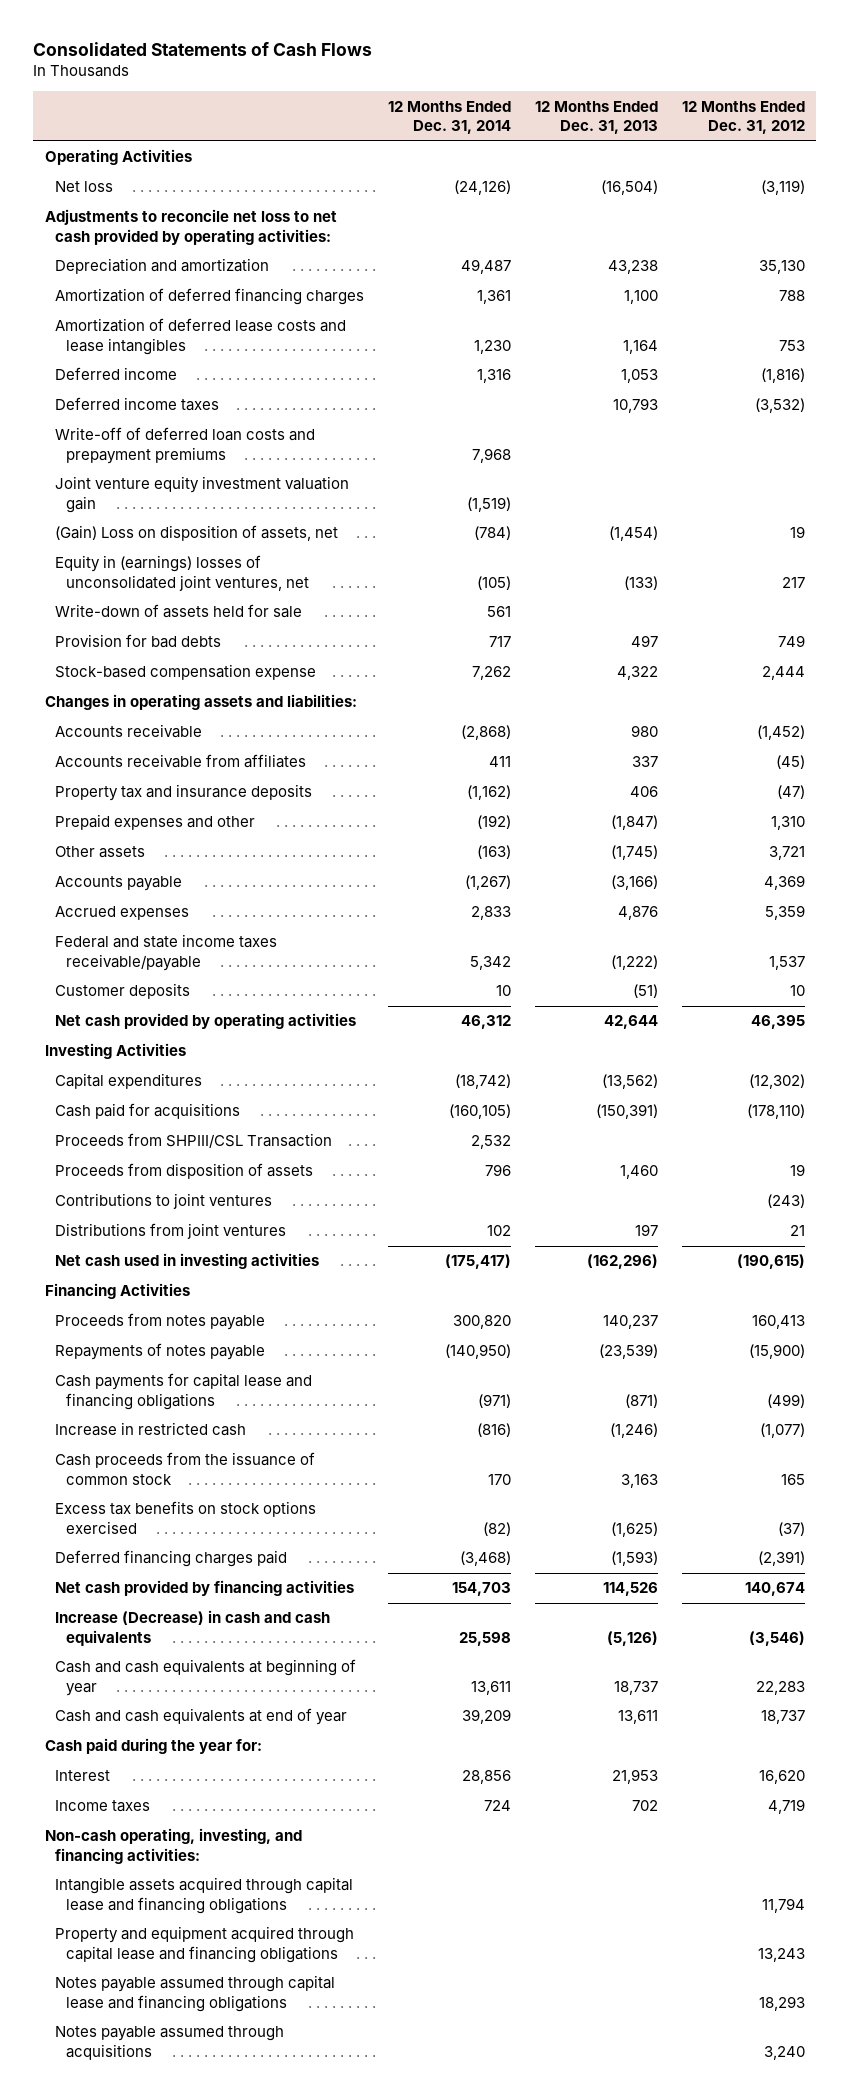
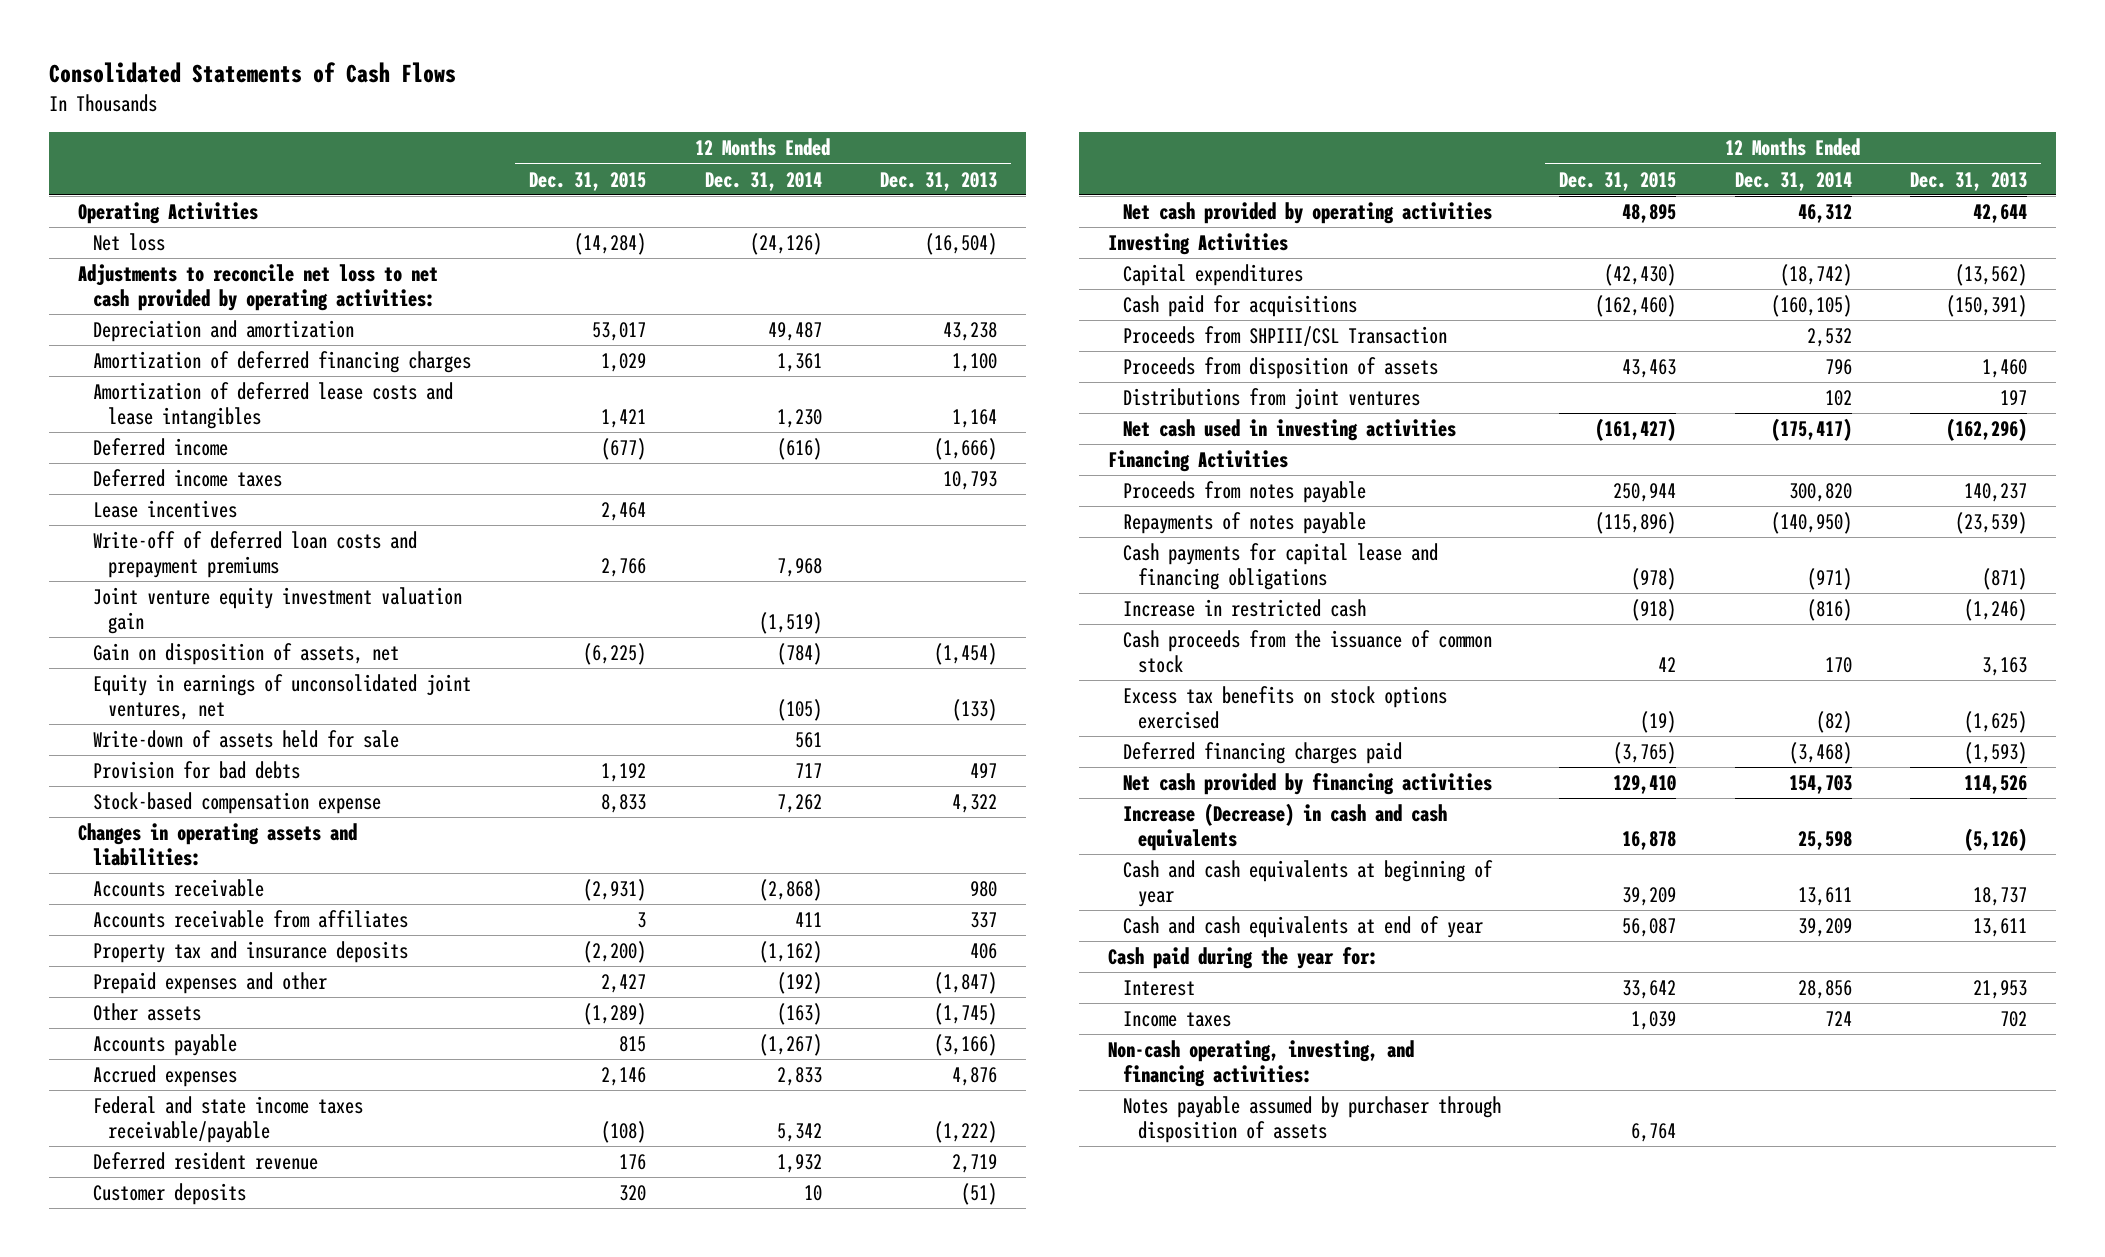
[681,100,805,135] 12 Months Ended Dec. 31, 2012 -> none
none -> [529,171,647,191] Dec. 31, 2015
[477,369,512,384] 1,316 -> [776,438,822,461] (616)
[620,369,658,384] 1,053 -> [933,438,997,461] (1,666)
none -> [93,500,238,519] Lease incentives
[55,525,339,542] (Gain) Loss on disposition of assets, net -> [93,643,400,666] Gain on disposition of assets, net
[55,555,310,591] Equity in (earnings) losses of unconsolidated joint ventures, net -> [93,674,472,721] Equity in earnings of unconsolidated joint ventures, net
none -> [93,1152,319,1171] Deferred resident revenue
[55,1193,273,1210] Contributions to joint ventures -> none
[55,1877,354,1914] Intangible assets acquired through capital lease and financing obligations -> none
[55,1926,355,1963] Property and equipment acquired through capital lease and financing obligations -> none
[55,1975,336,2012] Notes payable assumed through capital lease and financing obligations -> none
[55,2026,285,2060] Notes payable assumed through acquisitions -> none
none -> [1123,1096,1502,1144] Notes payable assumed by purchaser through disposition of assets

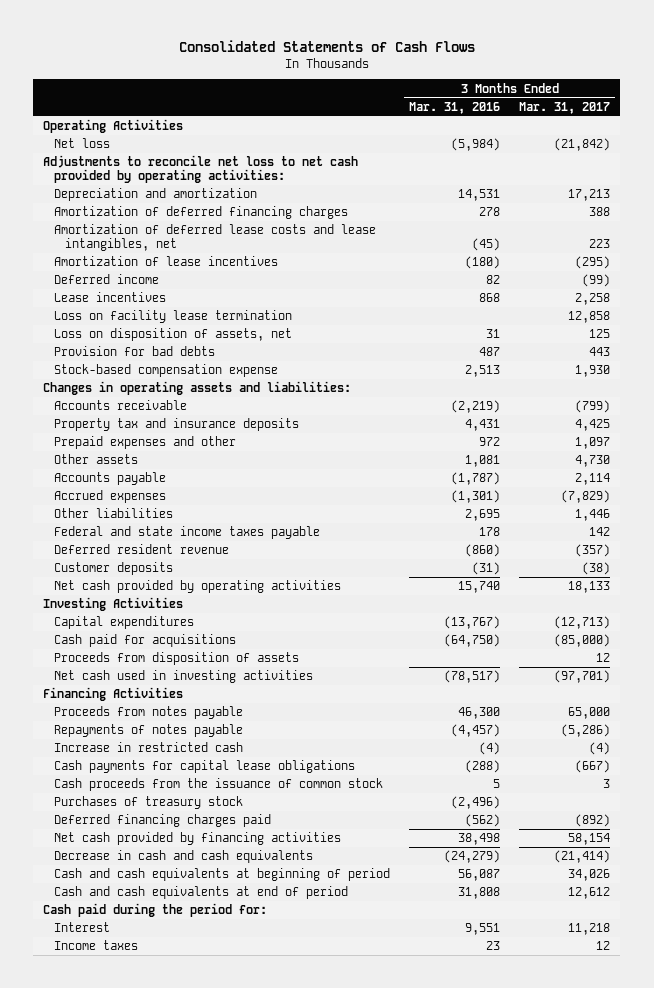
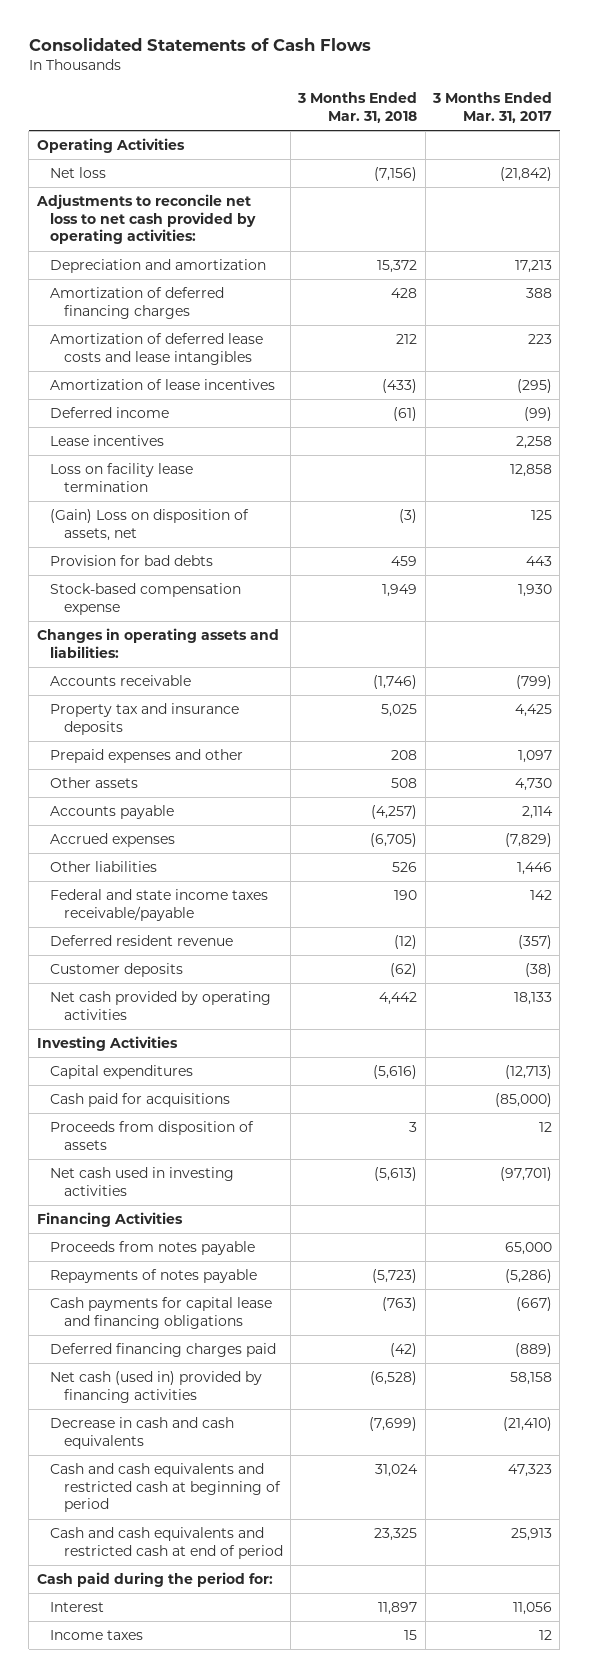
[409,101,501,114] Mar. 31, 2016 -> none
none -> [297,92,418,123] 3 Months Ended Mar. 31, 2018
[54,224,377,251] Amortization of deferred lease costs and lease intangibles, net -> [50,333,264,365] Amortization of deferred lease costs and lease intangibles
[54,328,293,342] Loss on disposition of assets, net -> [50,509,250,541] (Gain) Loss on disposition of assets, net
[54,526,321,540] Federal and state income taxes payable -> [50,889,269,921] Federal and state income taxes receivable/payable
[54,742,244,753] Increase in restricted cash -> none
[54,778,384,792] Cash proceeds from the issuance of common stock -> none
[54,796,244,810] Purchases of treasury stock -> none
[54,760,356,774] Cash payments for capital lease obligations -> [50,1297,273,1329] Cash payments for capital lease and financing obligations
[575,814,611,828] (892) -> [514,1343,552,1358] (889)
[54,832,342,846] Net cash provided by financing activities -> [50,1371,263,1403] Net cash (used in) provided by financing activities
[568,833,611,846] 58,154 -> [509,1372,552,1386] 58,158
[554,850,611,864] (21,414) -> [502,1417,552,1432] (21,410)
[54,868,391,882] Cash and cash equivalents at beginning of period -> [50,1463,281,1513] Cash and cash equivalents and restricted cash at beginning of period
[568,869,611,882] 34,026 -> [507,1464,552,1478] 47,323
[54,886,349,900] Cash and cash equivalents at end of period -> [50,1527,283,1559] Cash and cash equivalents and restricted cash at end of period
[568,887,611,900] 12,612 -> [510,1528,552,1542] 25,913
[568,923,611,936] 11,218 -> [512,1602,552,1616] 11,056

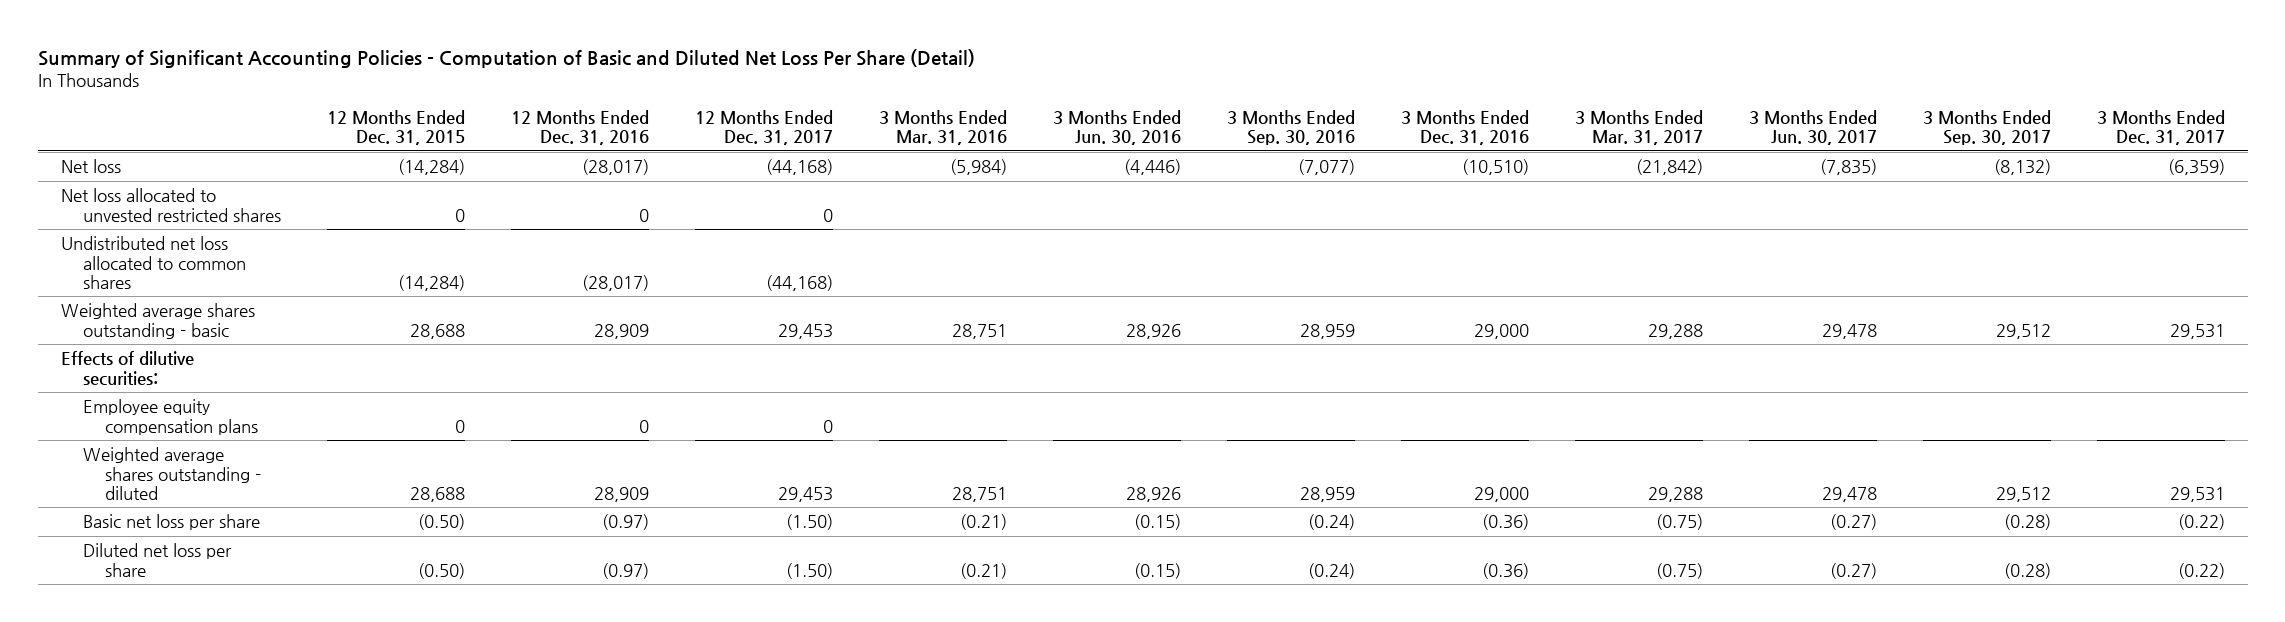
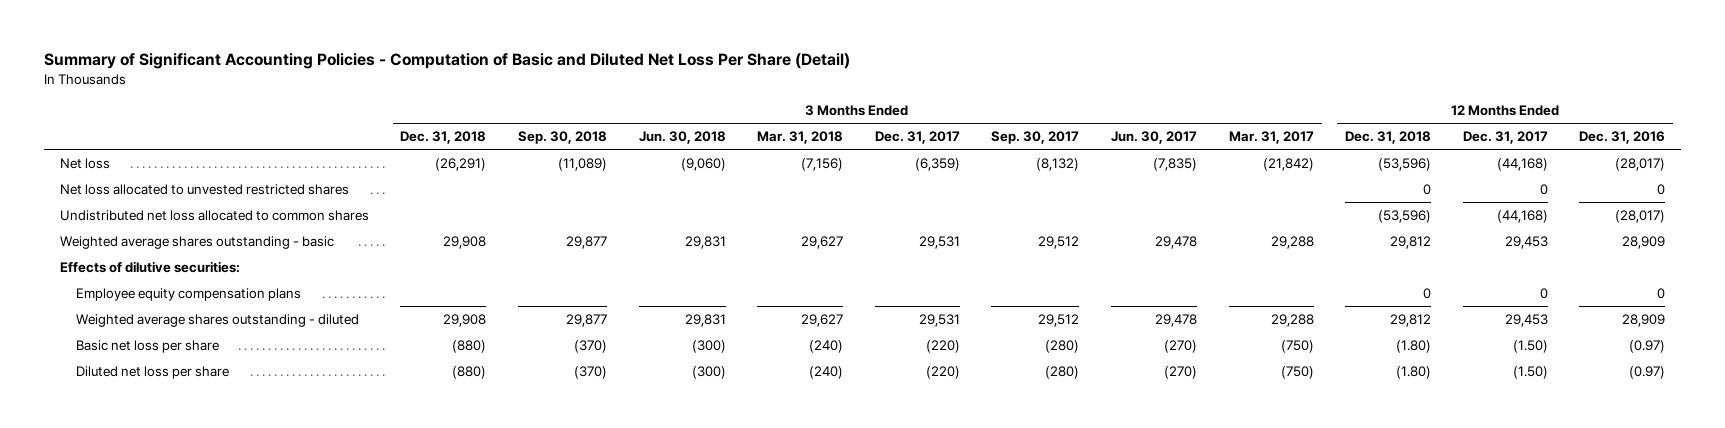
[326,109,465,146] 12 Months Ended Dec. 31, 2015 -> none
[878,109,1007,146] 3 Months Ended Mar. 31, 2016 -> none
[1052,109,1181,146] 3 Months Ended Jun. 30, 2016 -> none
[1226,109,1355,146] 3 Months Ended Sep. 30, 2016 -> none
[1400,109,1529,146] 3 Months Ended Dec. 31, 2016 -> none
none -> [400,131,487,145] Dec. 31, 2018
none -> [518,131,608,145] Sep. 30, 2018
none -> [638,131,726,145] Jun. 30, 2018
none -> [757,131,844,145] Mar. 31, 2018
none -> [1345,131,1432,145] Dec. 31, 2018
[1655,514,1703,531] (0.75) -> [1280,339,1314,353] (750)
[1829,514,1877,531] (0.27) -> [1164,339,1198,353] (270)
[2003,514,2051,531] (0.28) -> [1045,339,1080,353] (280)
[2177,514,2225,531] (0.22) -> [925,339,960,353] (220)
[1655,562,1703,579] (0.75) -> [1280,365,1314,379] (750)
[1829,562,1877,579] (0.27) -> [1164,365,1198,379] (270)
[2003,562,2051,579] (0.28) -> [1045,365,1080,379] (280)
[2177,562,2225,579] (0.22) -> [925,365,960,379] (220)

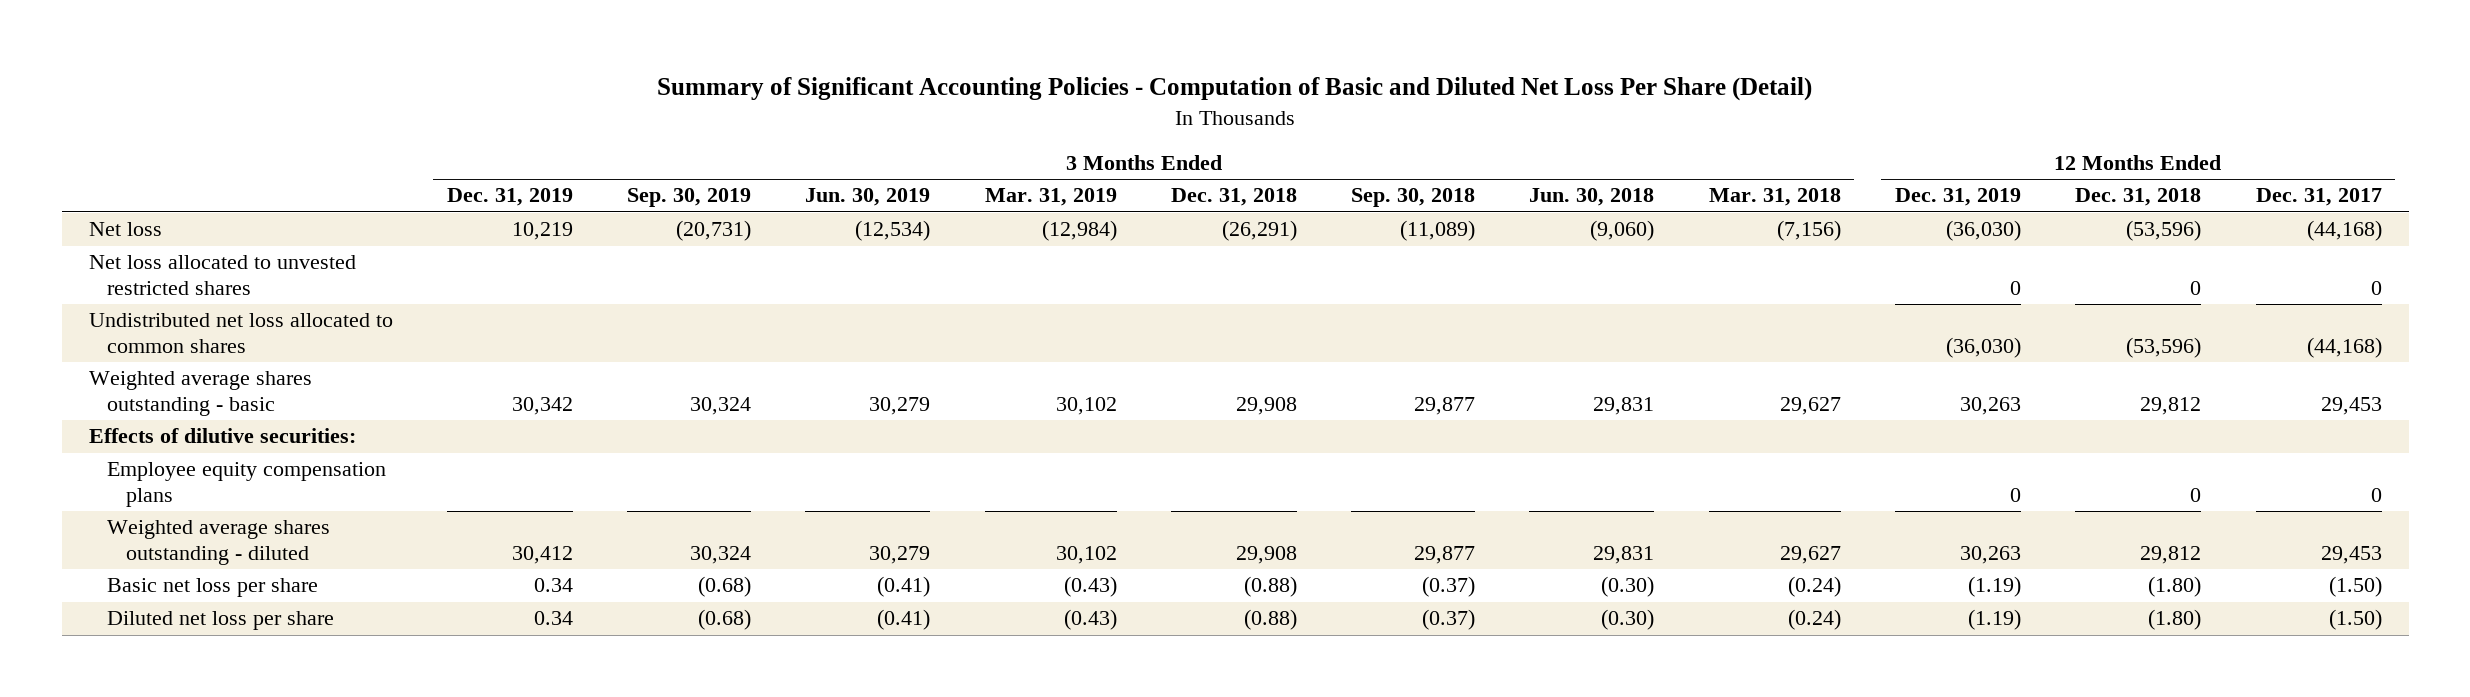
[874,131,960,145] Dec. 31, 2017 -> none
[991,131,1080,145] Sep. 30, 2017 -> none
[1111,131,1198,145] Jun. 30, 2017 -> none
[1228,131,1314,145] Mar. 31, 2017 -> none
[1579,131,1666,145] Dec. 31, 2016 -> none
none -> [446,188,573,207] Dec. 31, 2019
none -> [627,188,752,208] Sep. 30, 2019
none -> [805,188,931,207] Jun. 30, 2019
none -> [984,188,1117,207] Mar. 31, 2019
none -> [1894,188,2021,207] Dec. 31, 2019
[452,339,487,353] (880) -> [1243,576,1297,598] (0.88)
[574,339,608,353] (370) -> [1422,576,1476,598] (0.37)
[691,339,726,353] (300) -> [1601,576,1655,598] (0.30)
[809,339,844,353] (240) -> [1787,576,1841,598] (0.24)
[452,365,487,379] (880) -> [1243,609,1297,631] (0.88)
[574,365,608,379] (370) -> [1422,609,1476,631] (0.37)
[691,365,726,379] (300) -> [1601,609,1655,631] (0.30)
[809,365,844,379] (240) -> [1787,609,1841,631] (0.24)

